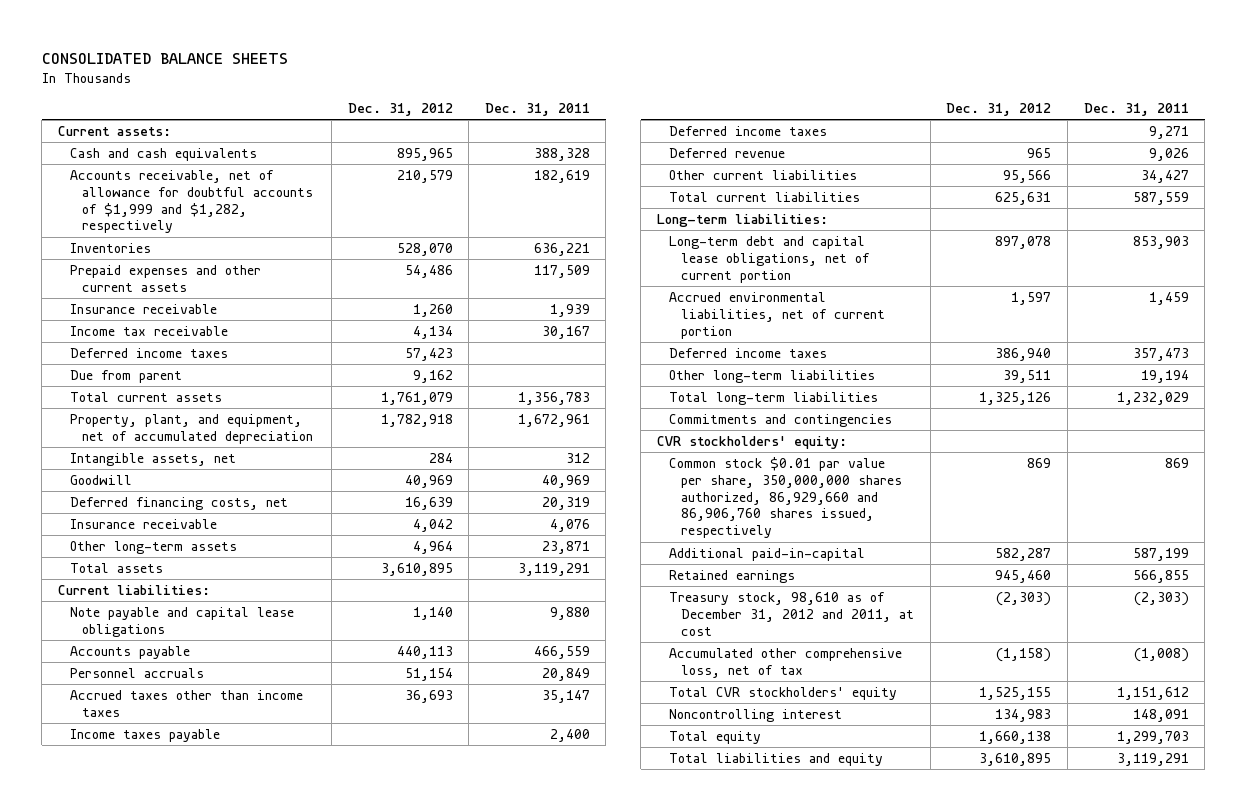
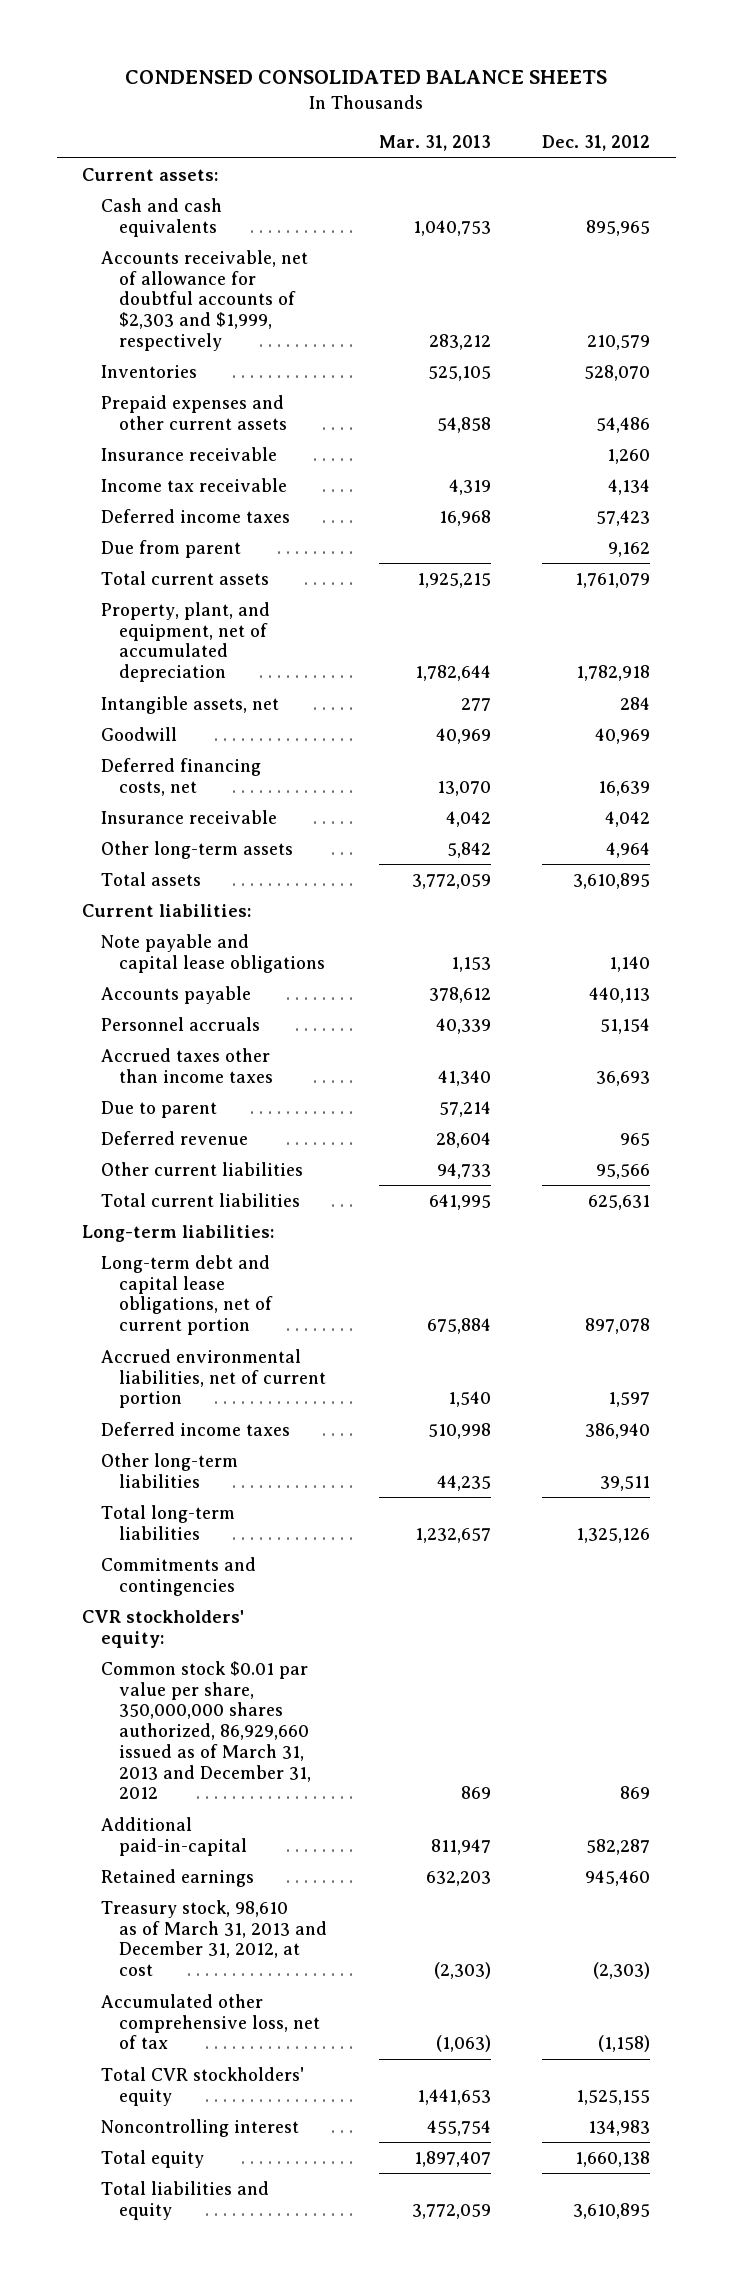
[41,52,288,64] CONSOLIDATED BALANCE SHEETS -> [125,70,608,85] CONDENSED CONSOLIDATED BALANCE SHEETS
[484,102,590,116] Dec. 31, 2011 -> none
none -> [378,135,491,152] Mar. 31, 2013
[70,169,314,234] Accounts receivable, net of allowance for doubtful accounts of $1,999 and $1,282, respectively -> [100,249,308,351] Accounts receivable, net of allowance for doubtful accounts of $2,303 and $1,999, respectively
[70,728,221,742] Income taxes payable -> none
[669,125,828,136] Deferred income taxes -> none
none -> [100,1100,217,1118] Due to parent
[669,456,903,539] Common stock $0.01 par value per share, 350,000,000 shares authorized, 86,929,660 and 86,906,760 shares issued, respectively -> [100,1660,312,1800] Common stock $0.01 par value per share, 350,000,000 shares authorized, 86,929,660 issued as of March 31, 2013 and December 31, 2012
[669,591,915,636] Treasury stock, 98,610 as of December 31, 2012 and 2011, at cost -> [100,1899,328,1977] Treasury stock, 98,610 as of March 31, 2013 and December 31, 2012, at cost

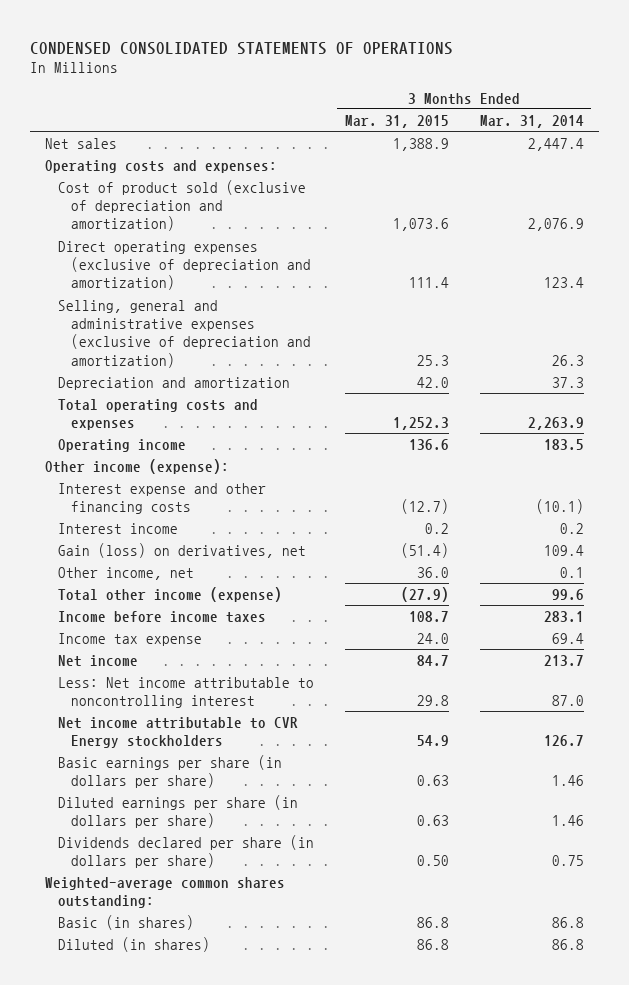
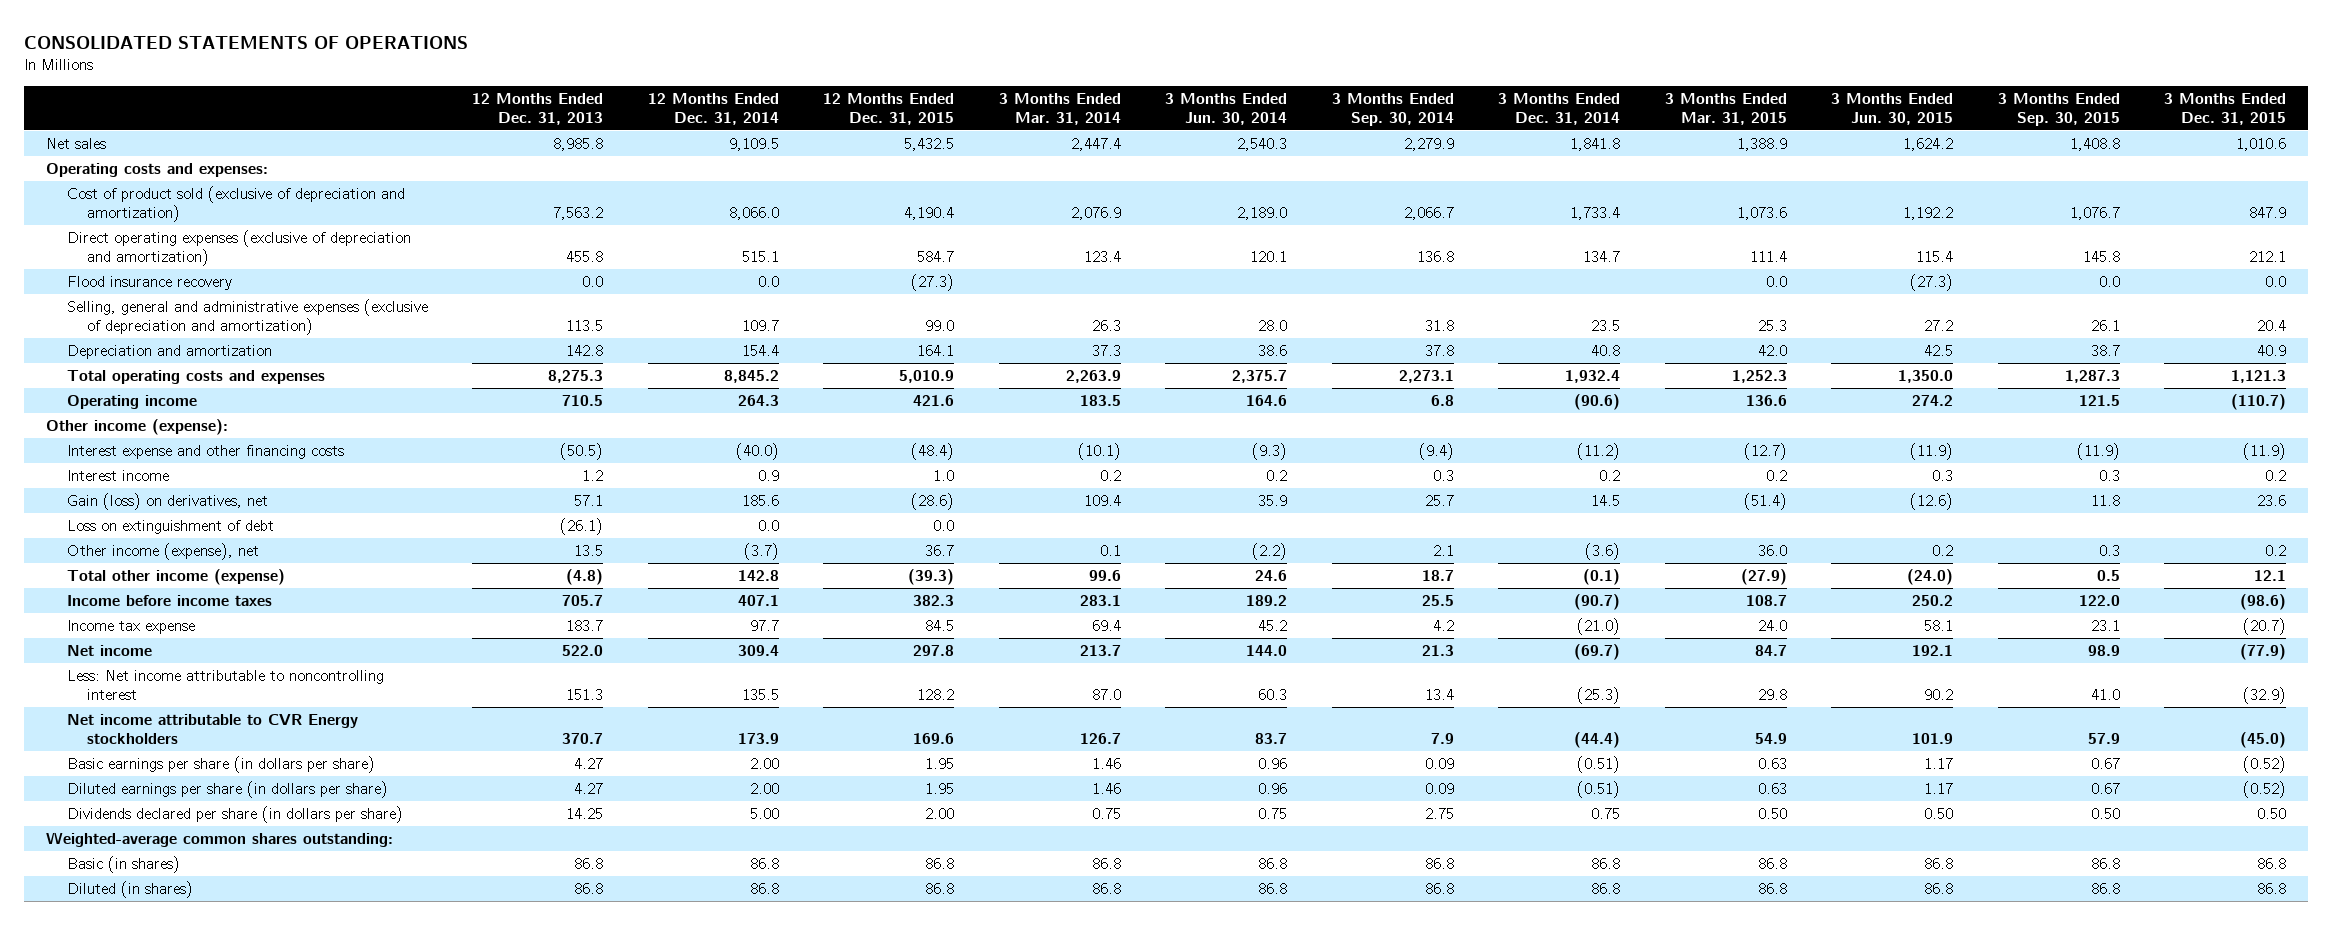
[30,41,454,55] CONDENSED CONSOLIDATED STATEMENTS OF OPERATIONS -> [24,35,469,49] CONSOLIDATED STATEMENTS OF OPERATIONS
none -> [472,92,604,125] 12 Months Ended Dec. 31, 2013
none -> [647,92,779,125] 12 Months Ended Dec. 31, 2014
none -> [823,92,955,125] 12 Months Ended Dec. 31, 2015
none -> [1165,92,1288,125] 3 Months Ended Jun. 30, 2014
none -> [1331,92,1454,126] 3 Months Ended Sep. 30, 2014
none -> [1498,92,1621,125] 3 Months Ended Dec. 31, 2014
none -> [1831,92,1954,125] 3 Months Ended Jun. 30, 2015
none -> [1997,92,2120,126] 3 Months Ended Sep. 30, 2015
none -> [2164,92,2287,125] 3 Months Ended Dec. 31, 2015
none -> [66,275,232,290] Flood insurance recovery
none -> [66,519,274,534] Loss on extinguishment of debt
[58,566,195,580] Other income, net -> [66,542,259,560] Other income (expense), net

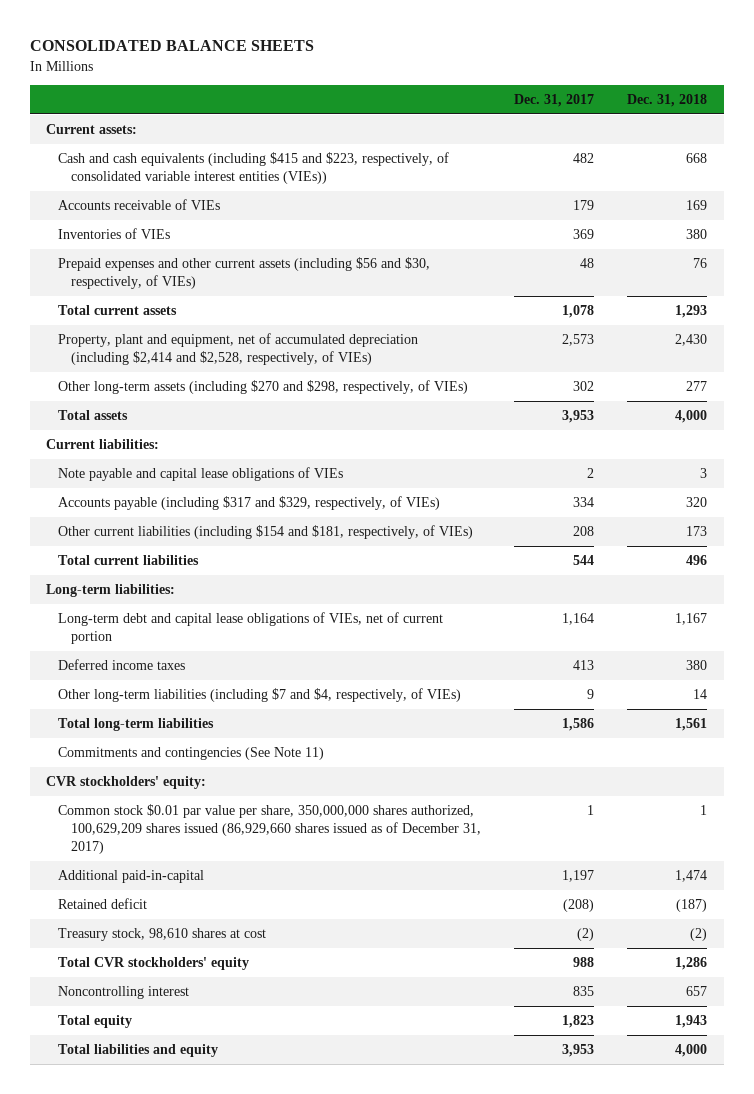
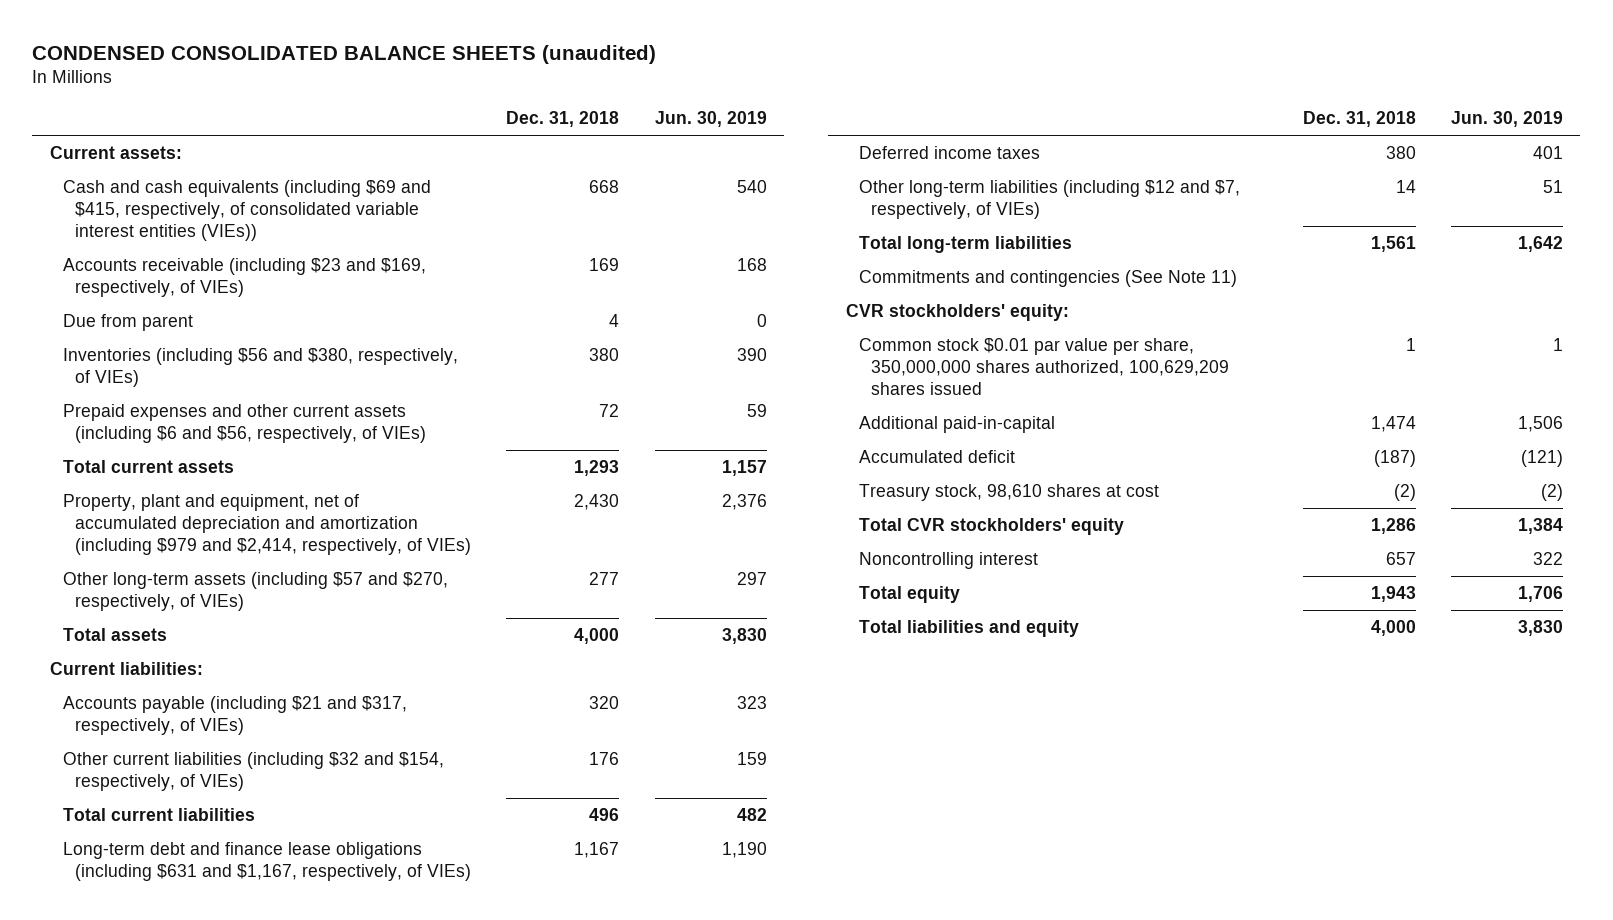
[29,40,314,52] CONSOLIDATED BALANCE SHEETS -> [32,44,657,64] CONDENSED CONSOLIDATED BALANCE SHEETS (unaudited)
[514,93,595,107] Dec. 31, 2017 -> none
none -> [654,111,767,128] Jun. 30, 2019
[58,152,450,185] Cash and cash equivalents (including $415 and $223, respectively, of consolidated variable interest entities (VIEs)) -> [62,180,431,241] Cash and cash equivalents (including $69 and $415, respectively, of consolidated variable interest entities (VIEs))
[58,199,221,211] Accounts receivable of VIEs -> [62,258,426,298] Accounts receivable (including $23 and $169, respectively, of VIEs)
none -> [62,314,193,332] Due from parent
[58,228,171,240] Inventories of VIEs -> [62,348,458,388] Inventories (including $56 and $380, respectively, of VIEs)
[58,257,431,290] Prepaid expenses and other current assets (including $56 and $30, respectively, of VIEs) -> [62,404,427,444] Prepaid expenses and other current assets (including $6 and $56, respectively, of VIEs)
[693,258,708,269] 76 -> [599,404,620,418] 72
[58,333,419,366] Property, plant and equipment, net of accumulated depreciation (including $2,414 and $2,528, respectively, of VIEs) -> [62,494,472,555] Property, plant and equipment, net of accumulated depreciation and amortization (including $979 and $2,414, respectively, of VIEs)
[58,380,469,395] Other long-term assets (including $270 and $298, respectively, of VIEs) -> [62,572,448,612] Other long-term assets (including $57 and $270, respectively, of VIEs)
[58,467,344,482] Note payable and capital lease obligations of VIEs -> none
[58,496,441,511] Accounts payable (including $317 and $329, respectively, of VIEs) -> [62,696,407,736] Accounts payable (including $21 and $317, respectively, of VIEs)
[58,525,474,540] Other current liabilities (including $154 and $181, respectively, of VIEs) -> [62,752,444,792] Other current liabilities (including $32 and $154, respectively, of VIEs)
[686,526,708,537] 173 -> [589,752,620,766] 176
[46,584,176,598] Long-term liabilities: -> none
[58,612,444,645] Long-term debt and capital lease obligations of VIEs, net of current portion -> [62,842,472,882] Long-term debt and finance lease obligations (including $631 and $1,167, respectively, of VIEs)
[58,688,462,703] Other long-term liabilities (including $7 and $4, respectively, of VIEs) -> [858,180,1240,220] Other long-term liabilities (including $12 and $7, respectively, of VIEs)
[58,804,481,855] Common stock $0.01 par value per share, 350,000,000 shares authorized, 100,629,209 shares issued (86,929,660 shares issued as of December 31, 2017) -> [858,338,1230,395] Common stock $0.01 par value per share, 350,000,000 shares authorized, 100,629,209 shares issued
[58,898,148,910] Retained deficit -> [858,450,1015,464] Accumulated deficit

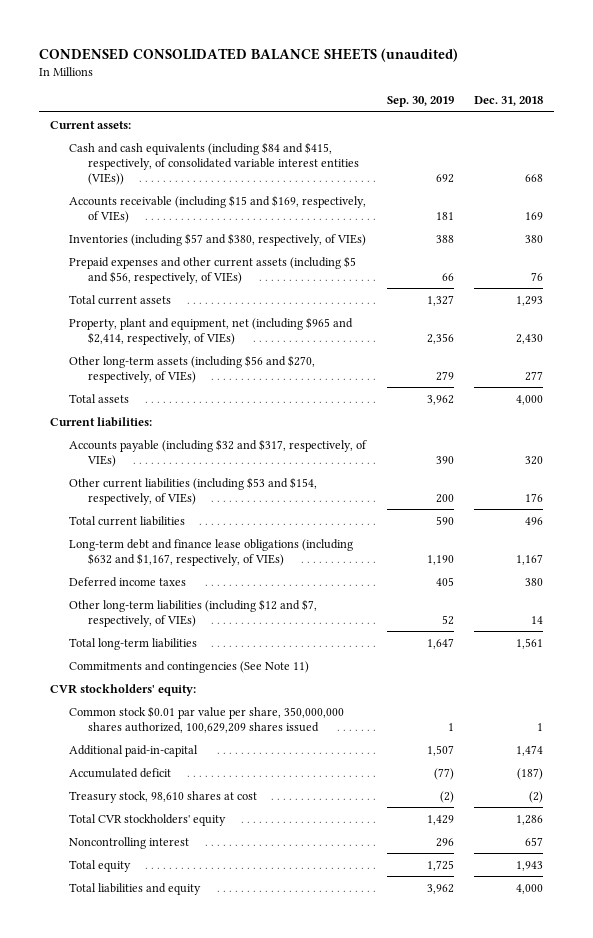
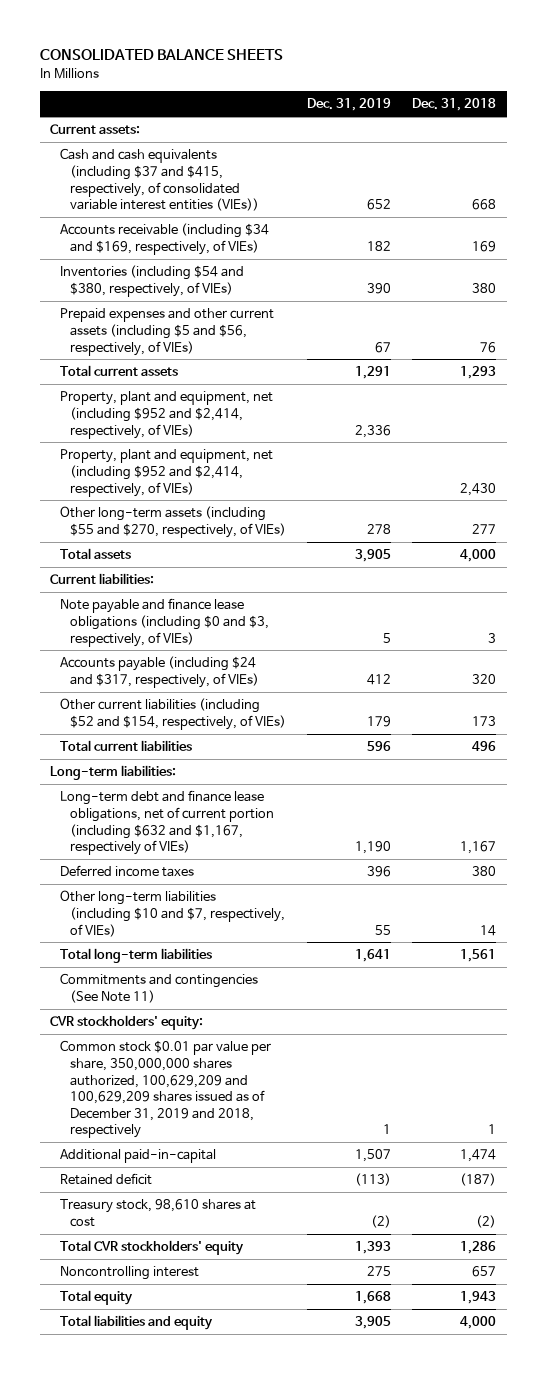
[39,47,459,62] CONDENSED CONSOLIDATED BALANCE SHEETS (unaudited) -> [39,49,283,61] CONSOLIDATED BALANCE SHEETS
[386,96,454,108] Sep. 30, 2019 -> none
none -> [307,98,392,112] Dec. 31, 2019
[68,141,360,185] Cash and cash equivalents (including $84 and $415, respectively, of consolidated variable interest entities (VIEs)) -> [60,148,260,212] Cash and cash equivalents (including $37 and $415, respectively, of consolidated variable interest entities (VIEs))
[68,194,366,223] Accounts receivable (including $15 and $169, respectively, of VIEs) -> [60,223,270,255] Accounts receivable (including $34 and $169, respectively, of VIEs)
[68,232,366,246] Inventories (including $57 and $380, respectively, of VIEs) -> [60,265,245,297] Inventories (including $54 and $380, respectively, of VIEs)
none -> [60,391,274,439] Property, plant and equipment, net (including $952 and $2,414, respectively, of VIEs)
[68,316,353,345] Property, plant and equipment, net (including $965 and $2,414, respectively, of VIEs) -> [60,449,274,497] Property, plant and equipment, net (including $952 and $2,414, respectively, of VIEs)
[68,354,315,383] Other long-term assets (including $56 and $270, respectively, of VIEs) -> [60,506,287,538] Other long-term assets (including $55 and $270, respectively, of VIEs)
none -> [60,598,270,647] Note payable and finance lease obligations (including $0 and $3, respectively, of VIEs)
[68,438,367,467] Accounts payable (including $32 and $317, respectively, of VIEs) -> [60,656,260,688] Accounts payable (including $24 and $317, respectively, of VIEs)
[68,476,317,505] Other current liabilities (including $53 and $154, respectively, of VIEs) -> [60,698,287,730] Other current liabilities (including $52 and $154, respectively, of VIEs)
[525,492,544,502] 176 -> [472,715,497,726] 173
none -> [50,765,177,781] Long-term liabilities:
[68,538,353,566] Long-term debt and finance lease obligations (including $632 and $1,167, respectively, of VIEs) -> [60,790,275,856] Long-term debt and finance lease obligations, net of current portion (including $632 and $1,167, respectively of VIEs)
[68,598,317,627] Other long-term liabilities (including $12 and $7, respectively, of VIEs) -> [60,890,286,937] Other long-term liabilities (including $10 and $7, respectively, of VIEs)
[68,705,344,733] Common stock $0.01 par value per share, 350,000,000 shares authorized, 100,629,209 shares issued -> [60,1040,272,1139] Common stock $0.01 par value per share, 350,000,000 shares authorized, 100,629,209 and 100,629,209 shares issued as of December 31, 2019 and 2018, respectively
[68,767,171,778] Accumulated deficit -> [60,1173,153,1186] Retained deficit

